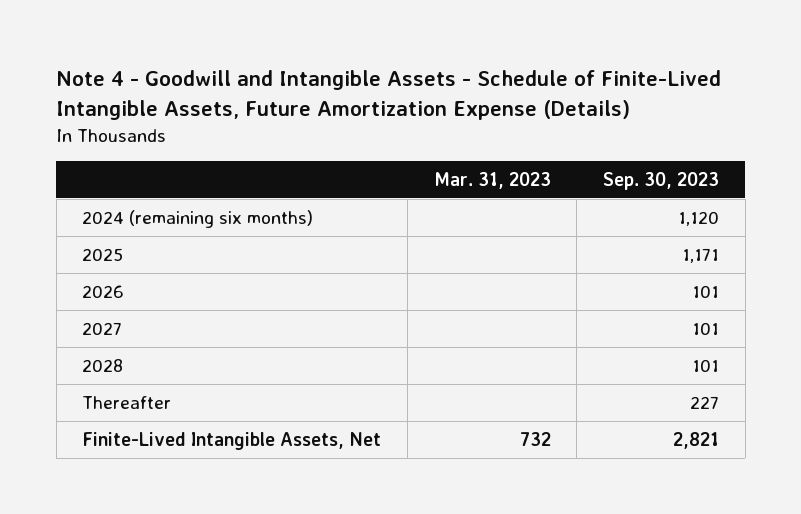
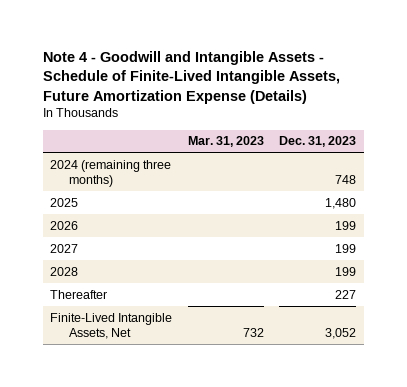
[602,171,719,190] Sep. 30, 2023 -> none
none -> [279,136,357,148] Dec. 31, 2023
[82,209,314,228] 2024 (remaining six months) -> [50,159,172,187] 2024 (remaining three months)

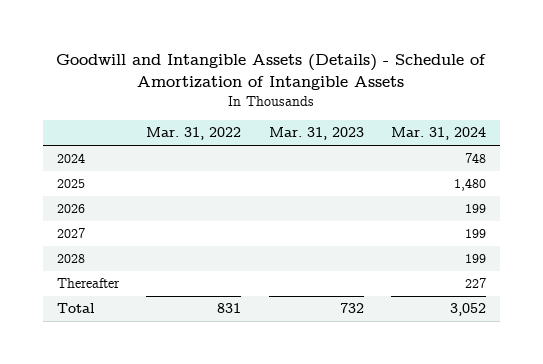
[42,50,340,104] Note 4 - Goodwill and Intangible Assets - Schedule of Finite-Lived Intangible Assets, Future Amortization Expense (Details) -> [56,54,487,90] Goodwill and Intangible Assets (Details) - Schedule of Amortization of Intangible Assets
[279,136,357,148] Dec. 31, 2023 -> none
none -> [146,127,242,141] Mar. 31, 2022
none -> [391,127,487,141] Mar. 31, 2024
[50,159,172,187] 2024 (remaining three months) -> none
none -> [56,153,85,164] 2024
[50,312,173,339] Finite-Lived Intangible Assets, Net -> [56,303,95,314] Total

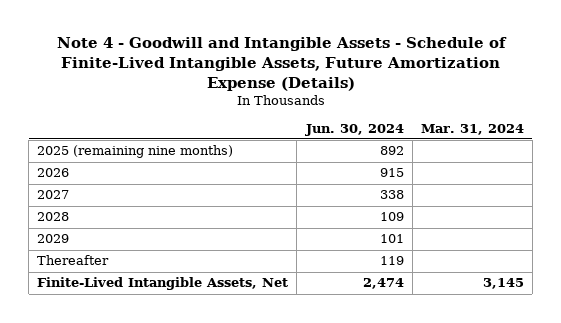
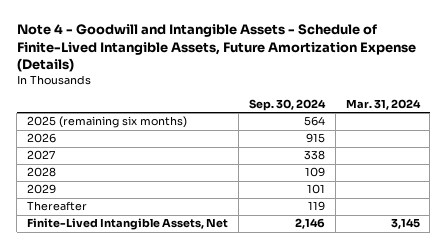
[304,123,404,136] Jun. 30, 2024 -> none
none -> [248,98,326,111] Sep. 30, 2024
[37,145,234,159] 2025 (remaining nine months) -> [27,116,188,129] 2025 (remaining six months)

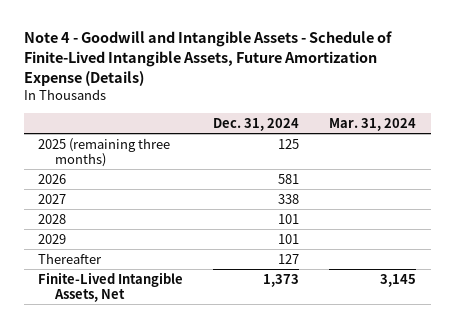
[248,98,326,111] Sep. 30, 2024 -> none
none -> [213,117,300,131] Dec. 31, 2024
[27,116,188,129] 2025 (remaining six months) -> [38,137,171,167] 2025 (remaining three months)

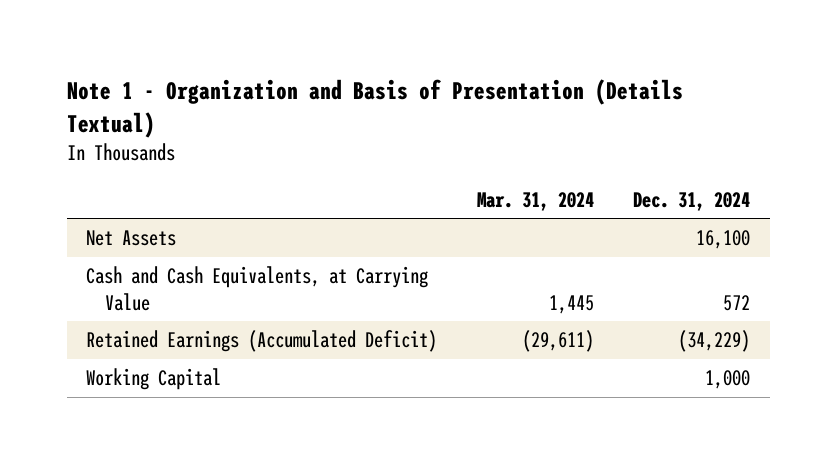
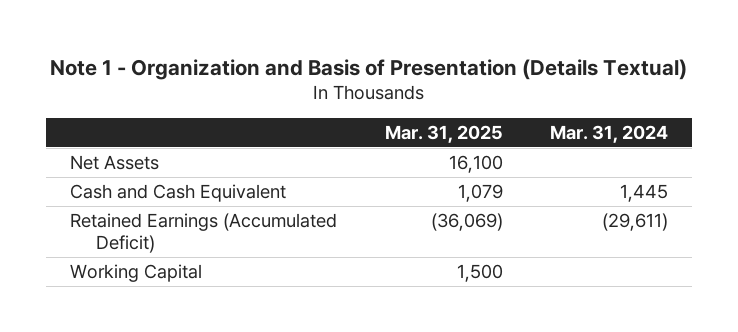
[633,191,751,211] Dec. 31, 2024 -> none
none -> [384,124,503,143] Mar. 31, 2025
[86,266,429,311] Cash and Cash Equivalents, at Carrying Value -> [69,184,286,203] Cash and Cash Equivalent

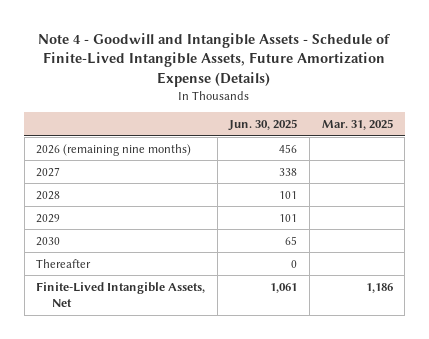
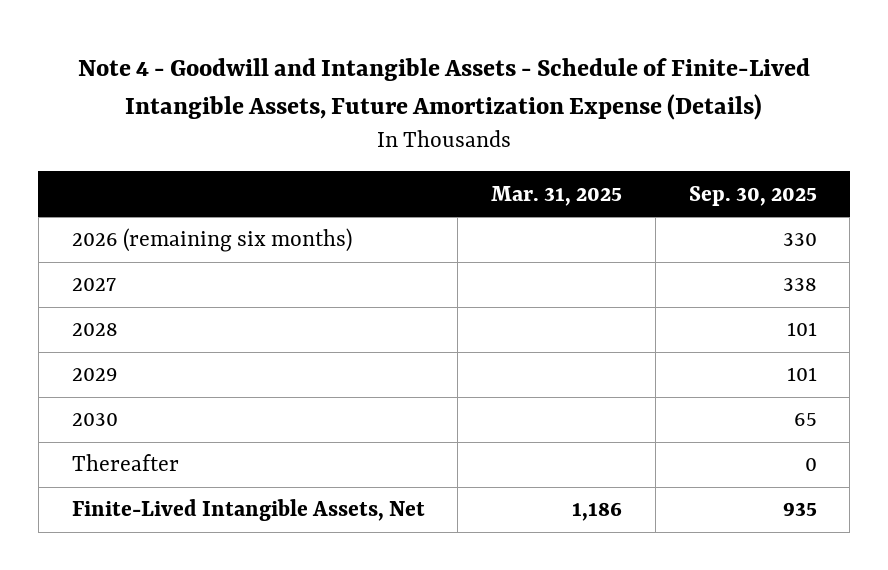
[228,119,298,132] Jun. 30, 2025 -> none
none -> [688,185,817,206] Sep. 30, 2025
[36,143,192,156] 2026 (remaining nine months) -> [71,228,352,253] 2026 (remaining six months)

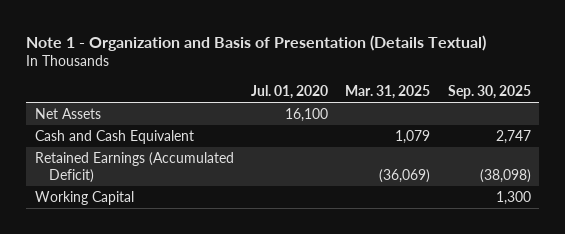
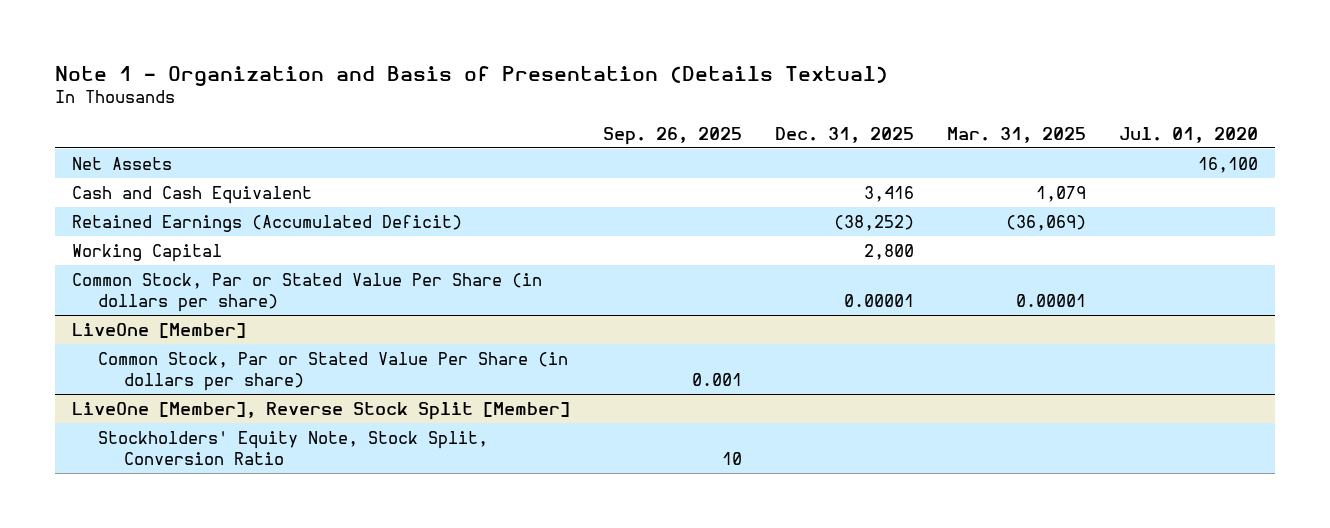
[447,85,531,100] Sep. 30, 2025 -> none
none -> [602,126,742,145] Sep. 26, 2025
none -> [774,126,914,143] Dec. 31, 2025
none -> [71,272,542,312] Common Stock, Par or Stated Value Per Share (in dollars per share)
none -> [71,322,246,338] LiveOne [Member]
none -> [97,351,568,391] Common Stock, Par or Stated Value Per Share (in dollars per share)
none -> [71,401,570,420] LiveOne [Member], Reverse Stock Split [Member]
none -> [97,430,488,465] Stockholders' Equity Note, Stock Split, Conversion Ratio

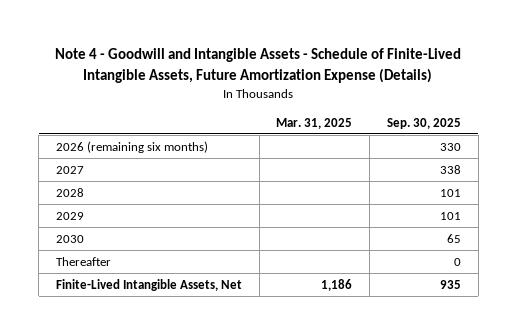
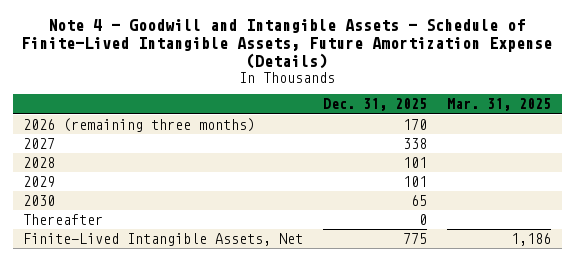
[386,117,461,129] Sep. 30, 2025 -> none
none -> [323,98,428,112] Dec. 31, 2025
[55,140,208,153] 2026 (remaining six months) -> [22,117,255,132] 2026 (remaining three months)

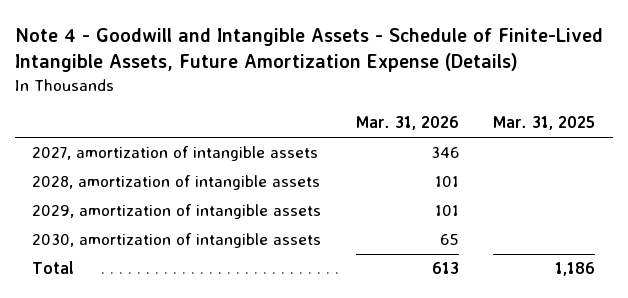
[323,98,428,112] Dec. 31, 2025 -> none
none -> [355,116,459,131] Mar. 31, 2026
[22,117,255,132] 2026 (remaining three months) -> none
[22,213,103,225] Thereafter -> none
[22,137,55,149] 2027 -> [32,146,319,162] 2027, amortization of intangible assets
[22,156,55,168] 2028 -> [32,175,321,191] 2028, amortization of intangible assets
[22,175,55,187] 2029 -> [32,204,322,220] 2029, amortization of intangible assets
[22,194,55,206] 2030 -> [32,233,322,249] 2030, amortization of intangible assets
[22,232,303,246] Finite-Lived Intangible Assets, Net -> [32,261,75,275] Total

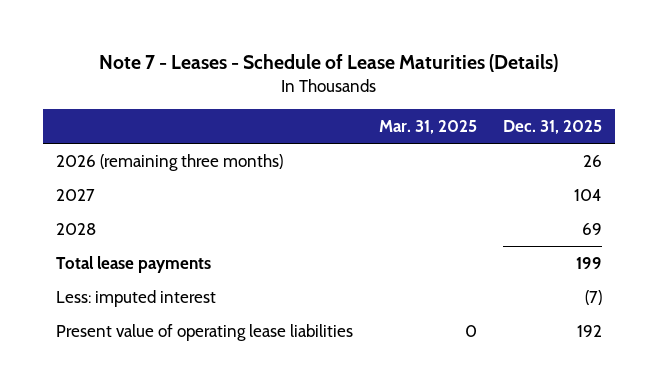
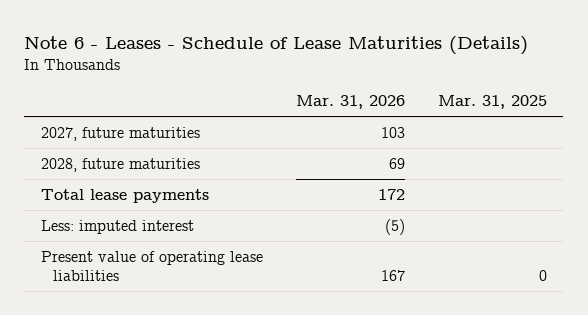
[99,54,559,73] Note 7 - Leases - Schedule of Lease Maturities (Details) -> [24,35,529,55] Note 6 - Leases - Schedule of Lease Maturities (Details)
[502,120,602,135] Dec. 31, 2025 -> none
none -> [295,95,405,110] Mar. 31, 2026
[56,154,284,172] 2026 (remaining three months) -> none
[56,189,96,202] 2027 -> [40,126,200,141] 2027, future maturities
[56,223,97,236] 2028 -> [40,157,200,172] 2028, future maturities

